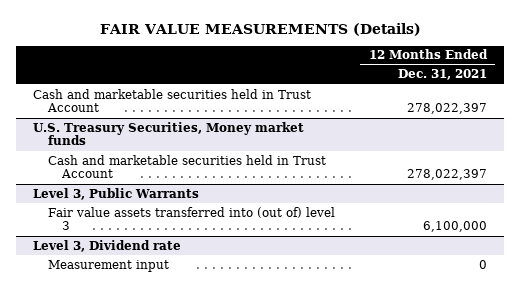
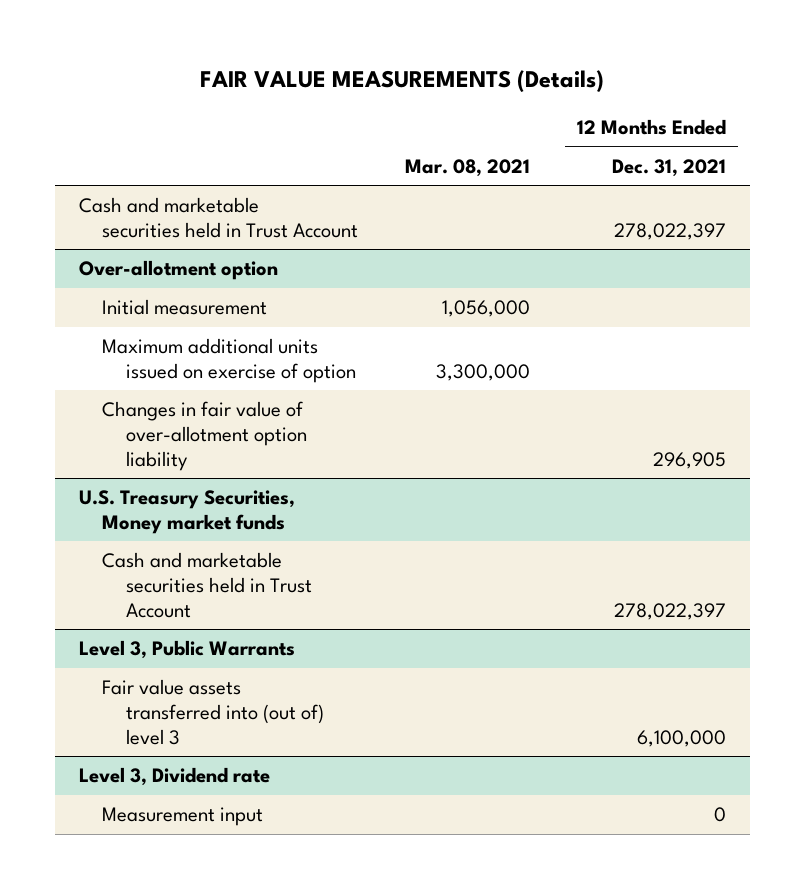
none -> [405,158,531,177] Mar. 08, 2021
none -> [78,260,278,281] Over-allotment option
none -> [102,299,268,316] Initial measurement
none -> [102,338,356,384] Maximum additional units issued on exercise of option
none -> [102,401,307,471] Changes in fair value of over-allotment option liability

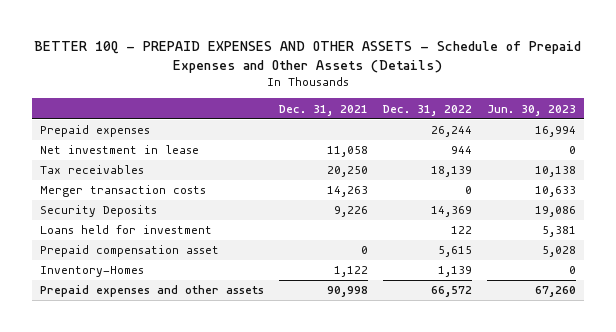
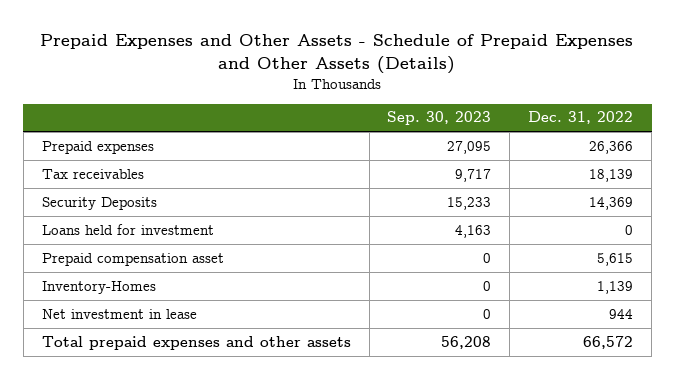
[33,41,581,73] BETTER 10Q - PREPAID EXPENSES AND OTHER ASSETS - Schedule of Prepaid Expenses and Other Assets (Details) -> [40,34,634,74] Prepaid Expenses and Other Assets - Schedule of Prepaid Expenses and Other Assets (Details)
[278,104,368,116] Dec. 31, 2021 -> none
[486,104,576,116] Jun. 30, 2023 -> none
none -> [387,111,492,126] Sep. 30, 2023
[430,126,472,138] 26,244 -> [589,140,634,154] 26,366
[39,185,206,198] Merger transaction costs -> none
[450,226,472,235] 122 -> [625,224,634,235] 0
[39,145,199,155] Net investment in lease -> [41,308,197,319] Net investment in lease
[39,285,264,298] Prepaid expenses and other assets -> [41,335,351,350] Total prepaid expenses and other assets

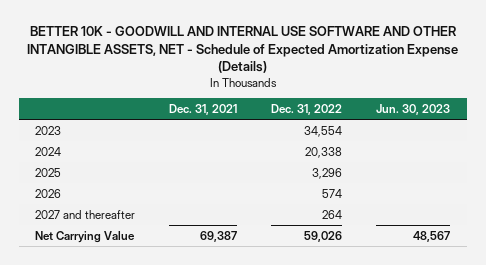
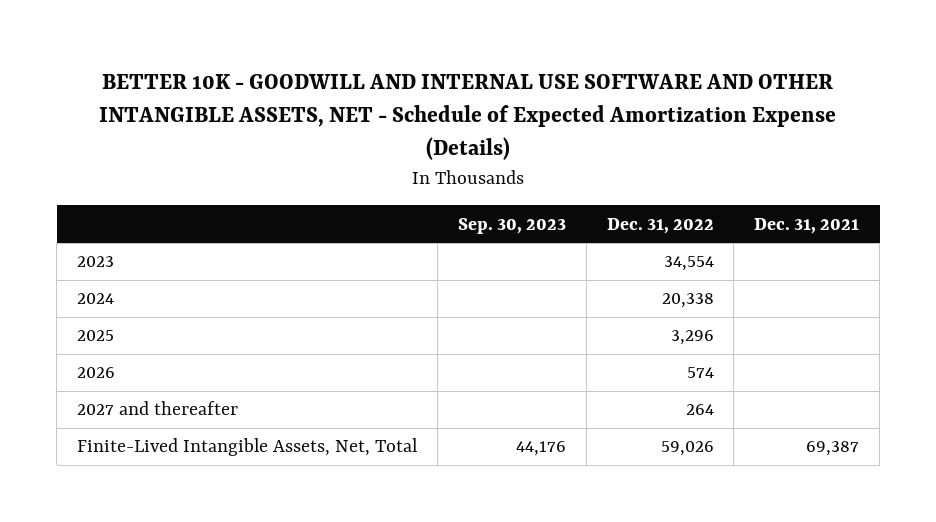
[376,103,451,115] Jun. 30, 2023 -> none
none -> [457,217,566,234] Sep. 30, 2023
[35,230,136,243] Net Carrying Value -> [76,438,418,457] Finite-Lived Intangible Assets, Net, Total

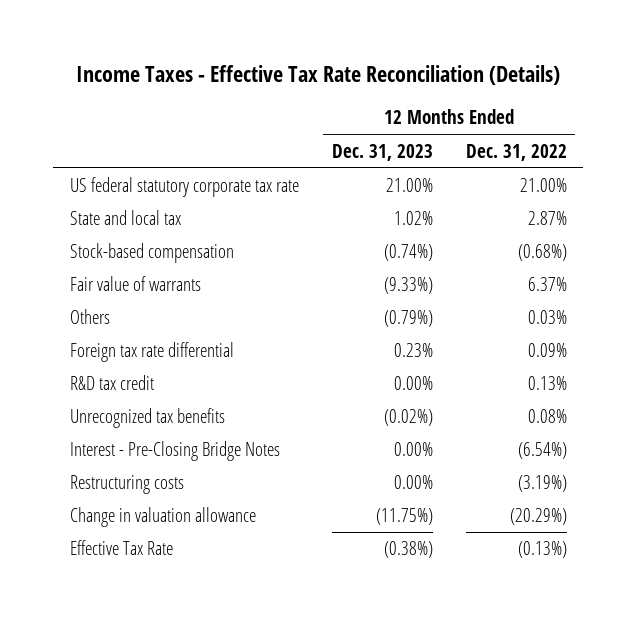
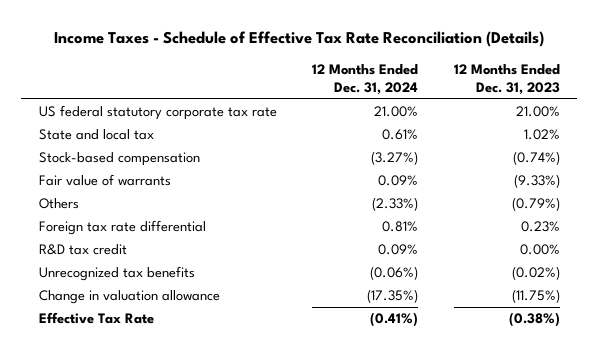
[76,65,561,86] Income Taxes - Effective Tax Rate Reconciliation (Details) -> [54,31,545,48] Income Taxes - Schedule of Effective Tax Rate Reconciliation (Details)
[465,143,567,161] Dec. 31, 2022 -> none
none -> [312,64,419,96] 12 Months Ended Dec. 31, 2024
[69,441,280,462] Interest - Pre-Closing Bridge Notes -> none
[69,475,184,495] Restructuring costs -> none

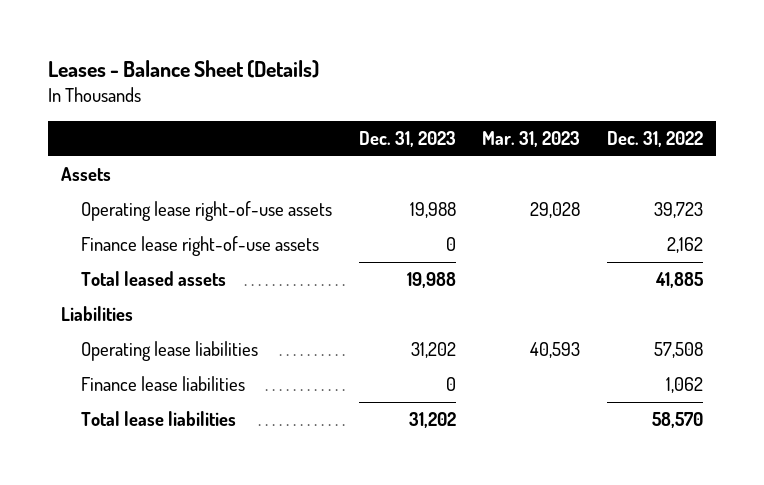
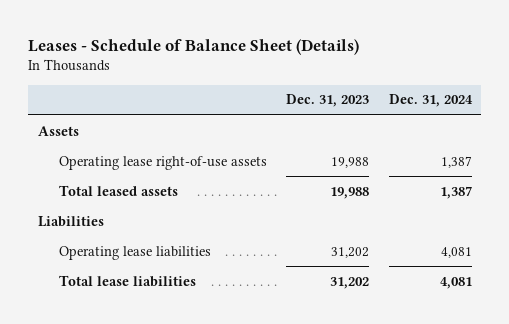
[48,60,320,79] Leases - Balance Sheet (Details) -> [27,38,359,55] Leases - Schedule of Balance Sheet (Details)
[482,131,581,148] Mar. 31, 2023 -> none
[606,131,703,148] Dec. 31, 2022 -> none
none -> [388,94,473,108] Dec. 31, 2024
[81,236,320,257] Finance lease right-of-use assets -> none
[81,376,246,392] Finance lease liabilities -> none

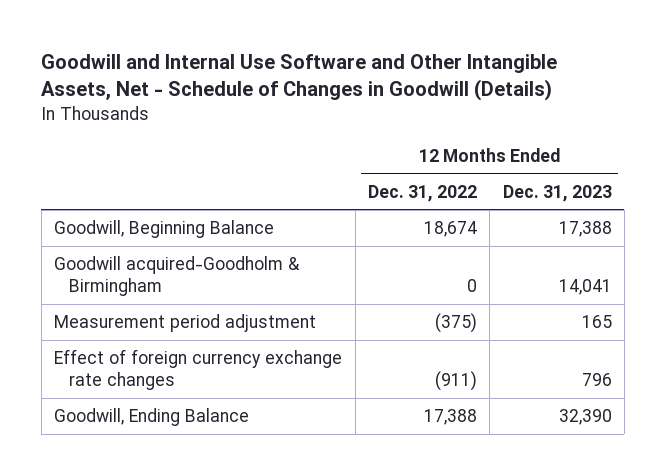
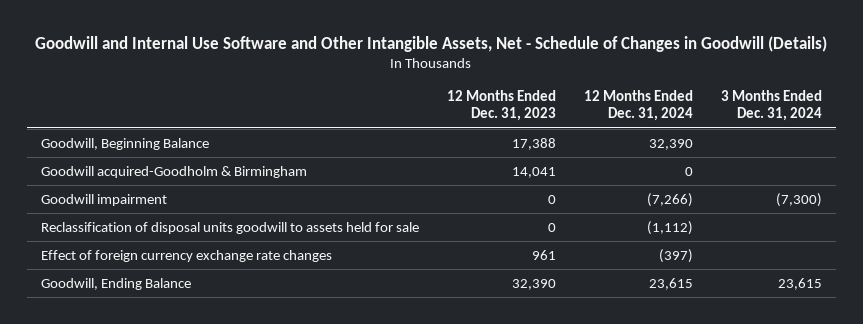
[367,184,477,202] Dec. 31, 2022 -> none
none -> [583,90,693,122] 12 Months Ended Dec. 31, 2024
none -> [720,90,822,122] 3 Months Ended Dec. 31, 2024
[54,314,317,333] Measurement period adjustment -> none
none -> [40,193,167,206] Goodwill impairment
none -> [40,221,419,234] Reclassification of disposal units goodwill to assets held for sale
[581,373,612,387] 796 -> [531,249,556,260] 961

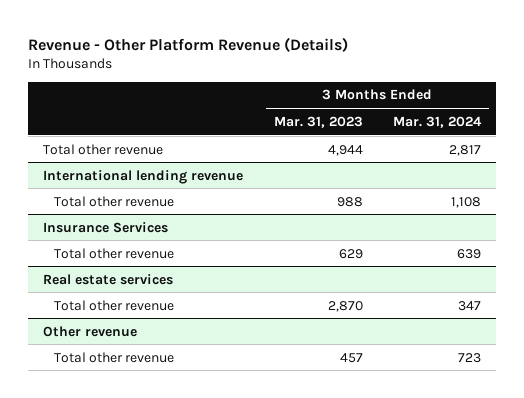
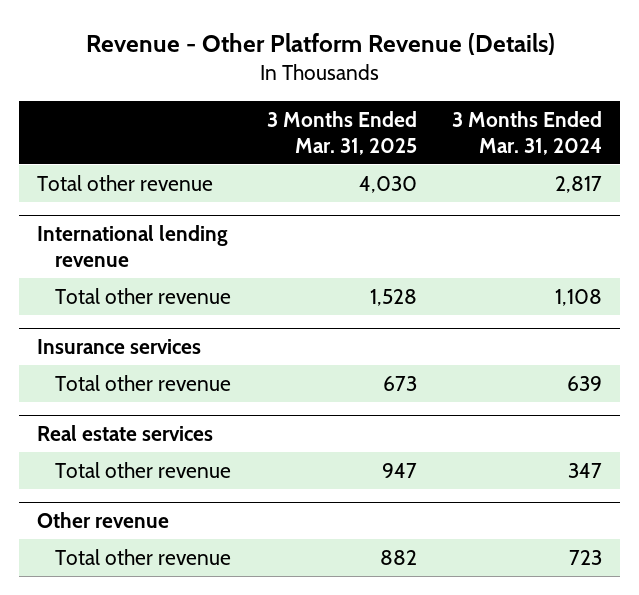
[273,115,363,128] Mar. 31, 2023 -> none
none -> [266,110,417,155] 3 Months Ended Mar. 31, 2025
[43,221,169,233] Insurance Services -> [36,338,201,354] Insurance services

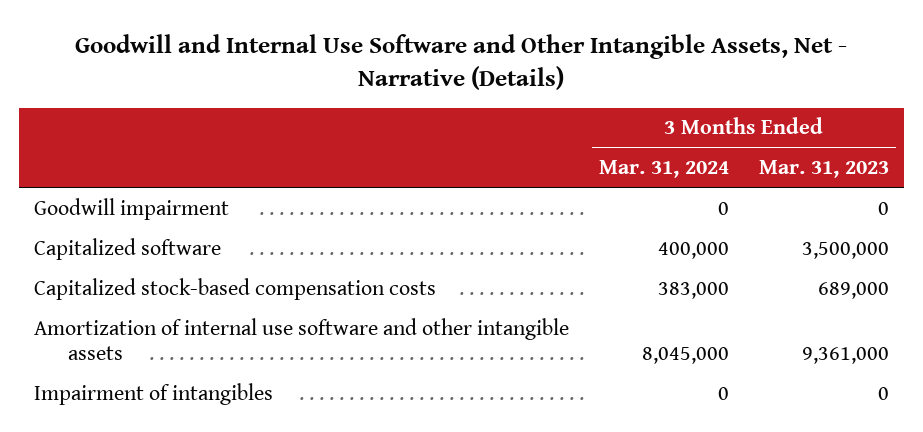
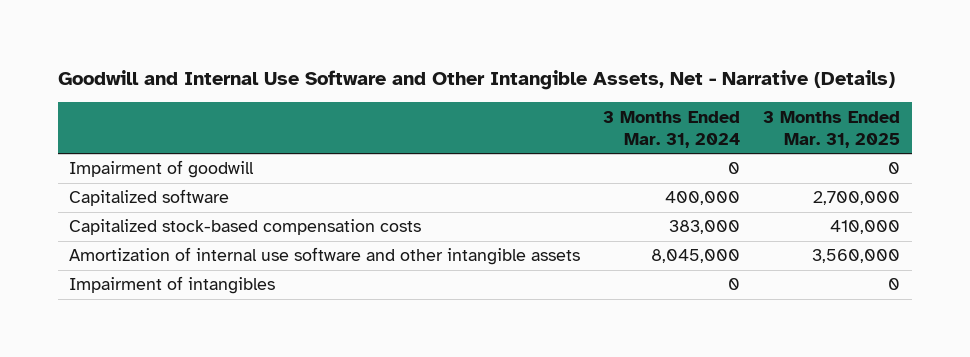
[758,160,889,179] Mar. 31, 2023 -> none
none -> [763,110,901,148] 3 Months Ended Mar. 31, 2025
[34,197,230,220] Goodwill impairment -> [69,160,255,179] Impairment of goodwill

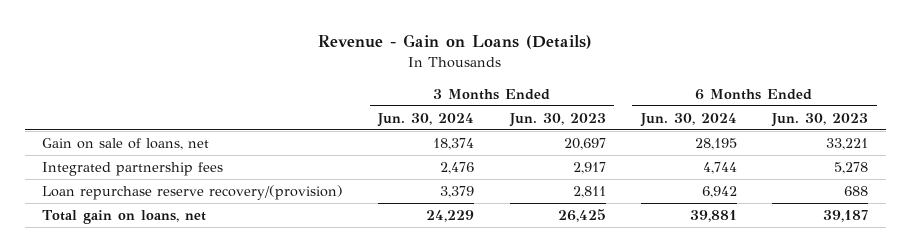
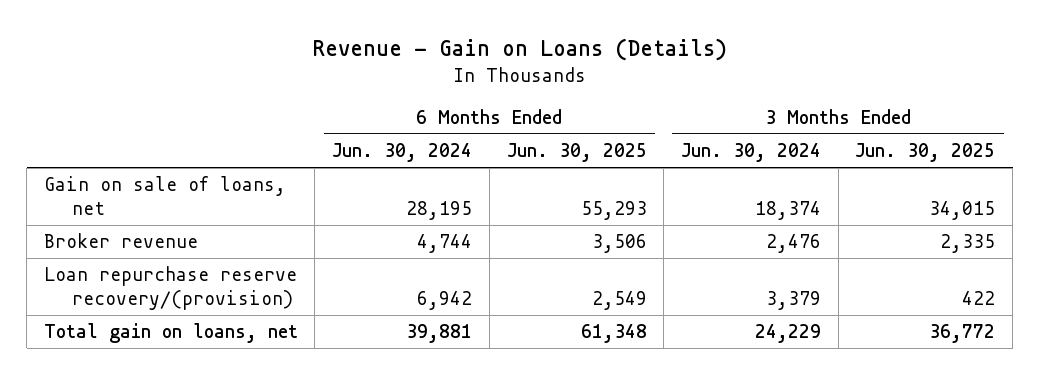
[508,112,606,127] Jun. 30, 2023 -> none
[771,112,869,127] Jun. 30, 2023 -> none
none -> [506,143,647,163] Jun. 30, 2025
none -> [855,143,996,163] Jun. 30, 2025
[42,162,224,177] Integrated partnership fees -> [43,233,198,249] Broker revenue

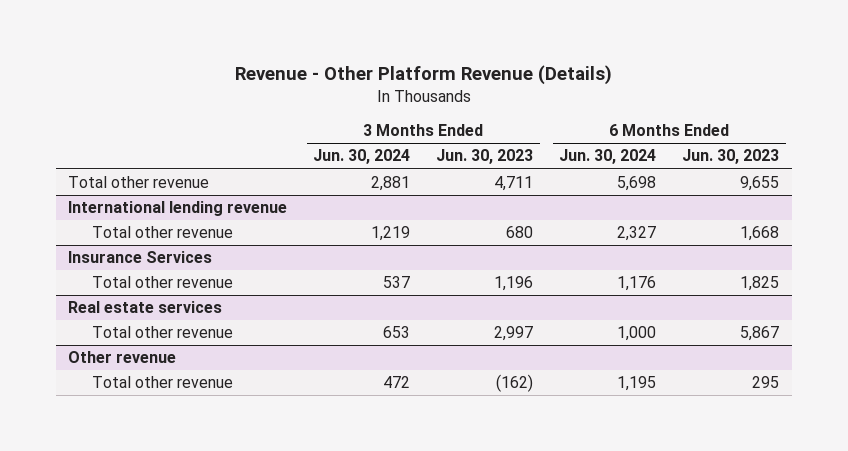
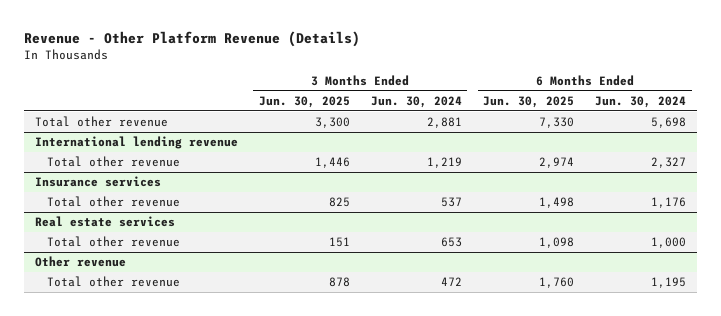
[436,149,534,165] Jun. 30, 2023 -> none
[682,149,780,165] Jun. 30, 2023 -> none
none -> [258,96,350,109] Jun. 30, 2025
none -> [483,96,575,109] Jun. 30, 2025
[68,251,213,264] Insurance Services -> [34,176,161,188] Insurance services

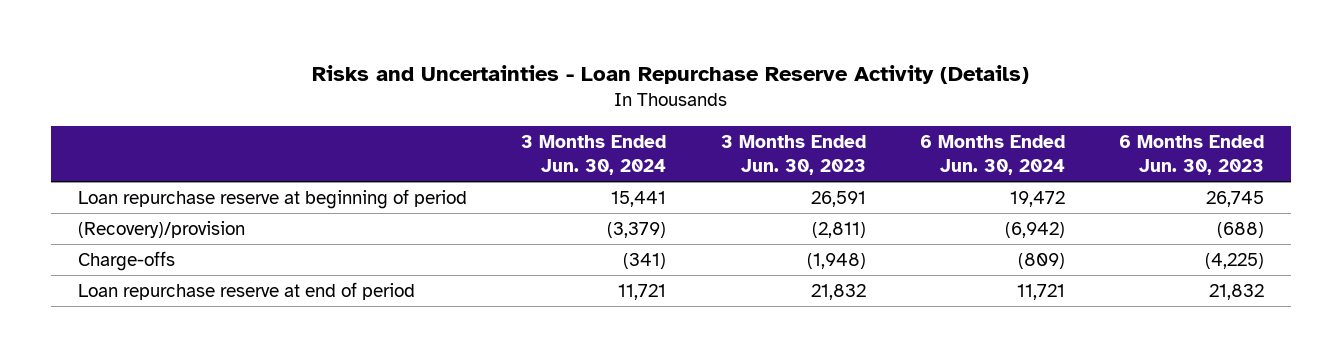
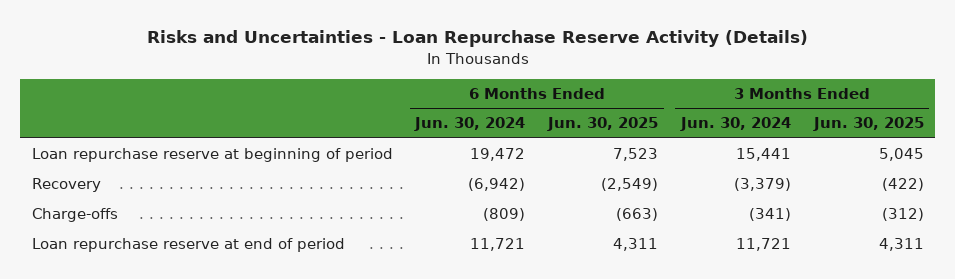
[720,134,866,175] 3 Months Ended Jun. 30, 2023 -> none
[1118,134,1264,175] 6 Months Ended Jun. 30, 2023 -> none
none -> [547,117,659,132] Jun. 30, 2025
none -> [812,117,924,132] Jun. 30, 2025
[78,221,246,239] (Recovery)/provision -> [31,178,101,193] Recovery

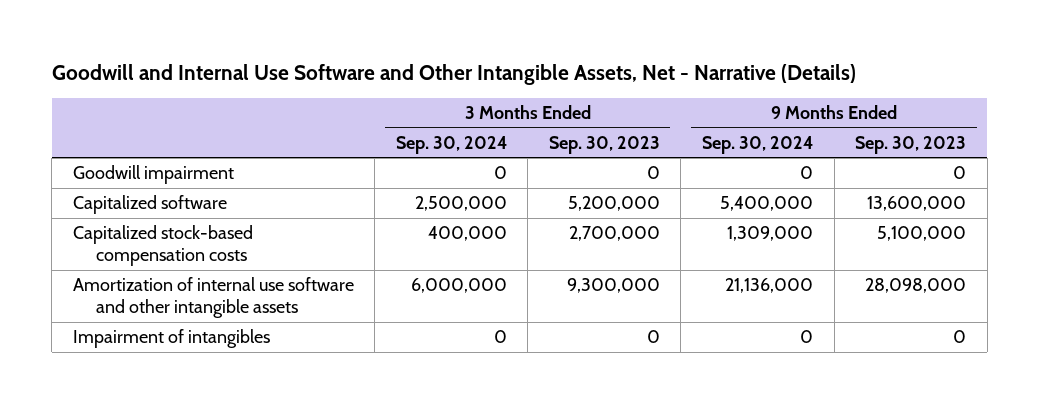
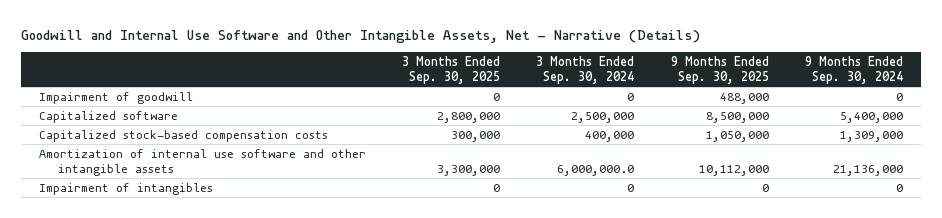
[548,135,660,154] Sep. 30, 2023 -> none
[855,135,967,154] Sep. 30, 2023 -> none
none -> [402,55,501,84] 3 Months Ended Sep. 30, 2025
none -> [670,55,769,84] 9 Months Ended Sep. 30, 2025
[72,165,234,185] Goodwill impairment -> [38,91,193,104] Impairment of goodwill
[410,278,507,294] 6,000,000 -> [557,164,635,176] 6,000,000.0

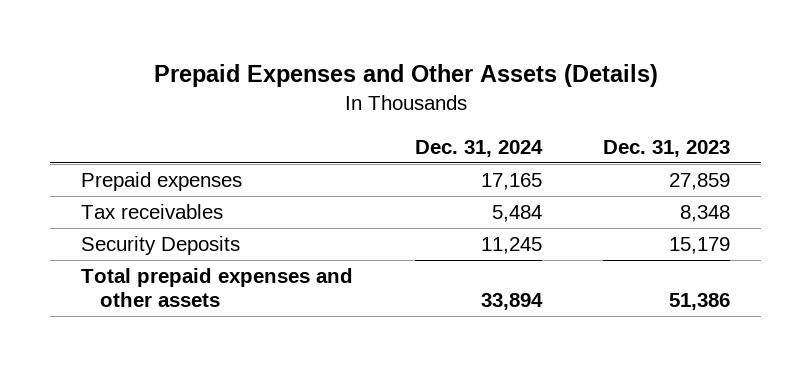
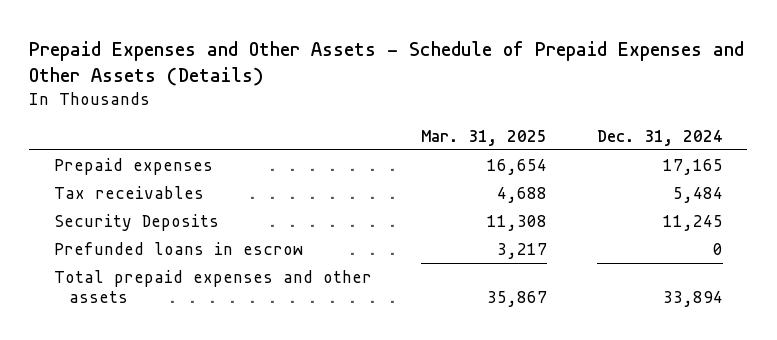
[153,64,658,88] Prepaid Expenses and Other Assets (Details) -> [29,40,745,86] Prepaid Expenses and Other Assets - Schedule of Prepaid Expenses and Other Assets (Details)
[603,139,731,157] Dec. 31, 2023 -> none
none -> [421,129,548,146] Mar. 31, 2025
none -> [53,241,303,255] Prefunded loans in escrow

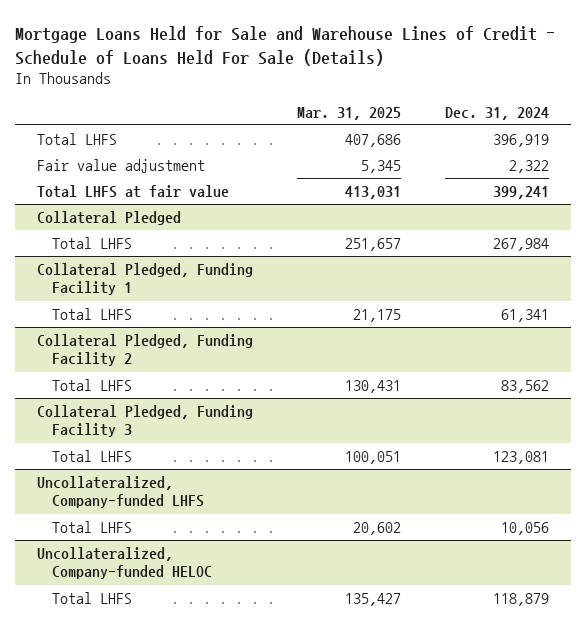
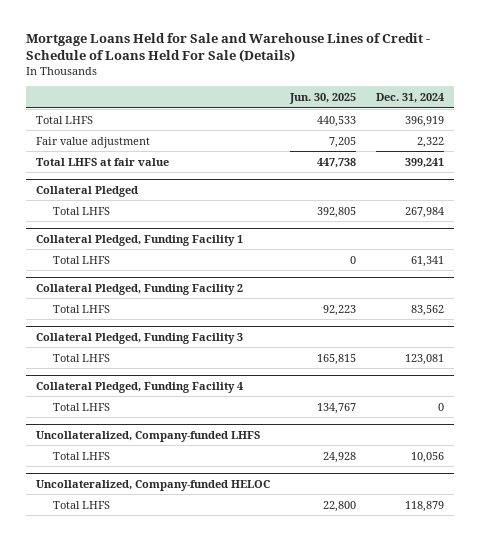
[297,106,402,120] Mar. 31, 2025 -> none
none -> [289,92,357,104] Jun. 30, 2025
none -> [35,381,243,393] Collateral Pledged, Funding Facility 4
none -> [52,402,110,411] Total LHFS

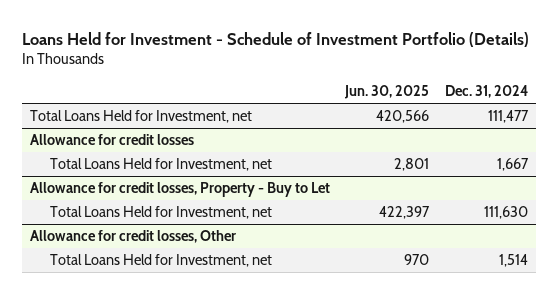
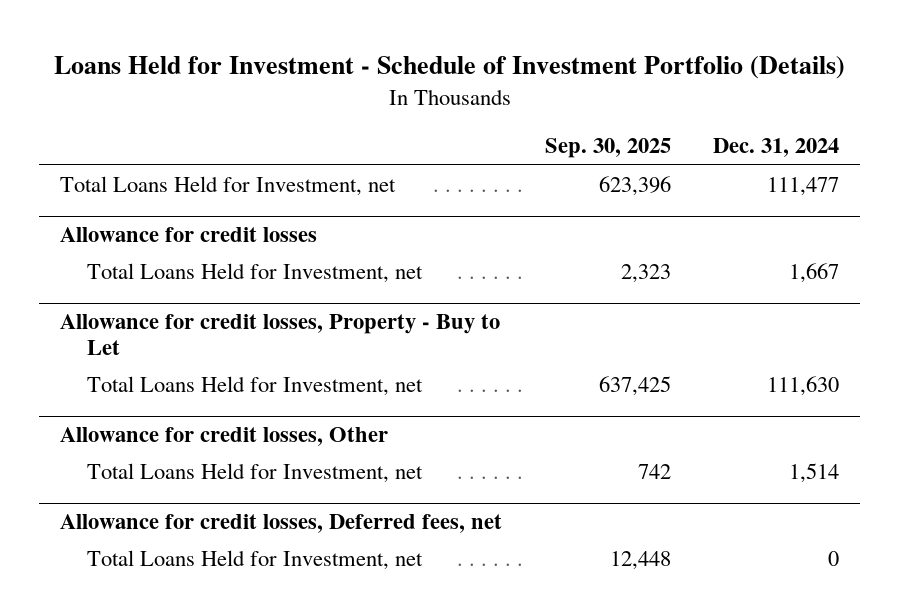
[344,84,430,99] Jun. 30, 2025 -> none
none -> [544,138,671,159] Sep. 30, 2025
none -> [60,514,503,534] Allowance for credit losses, Deferred fees, net
none -> [87,550,424,571] Total Loans Held for Investment, net

